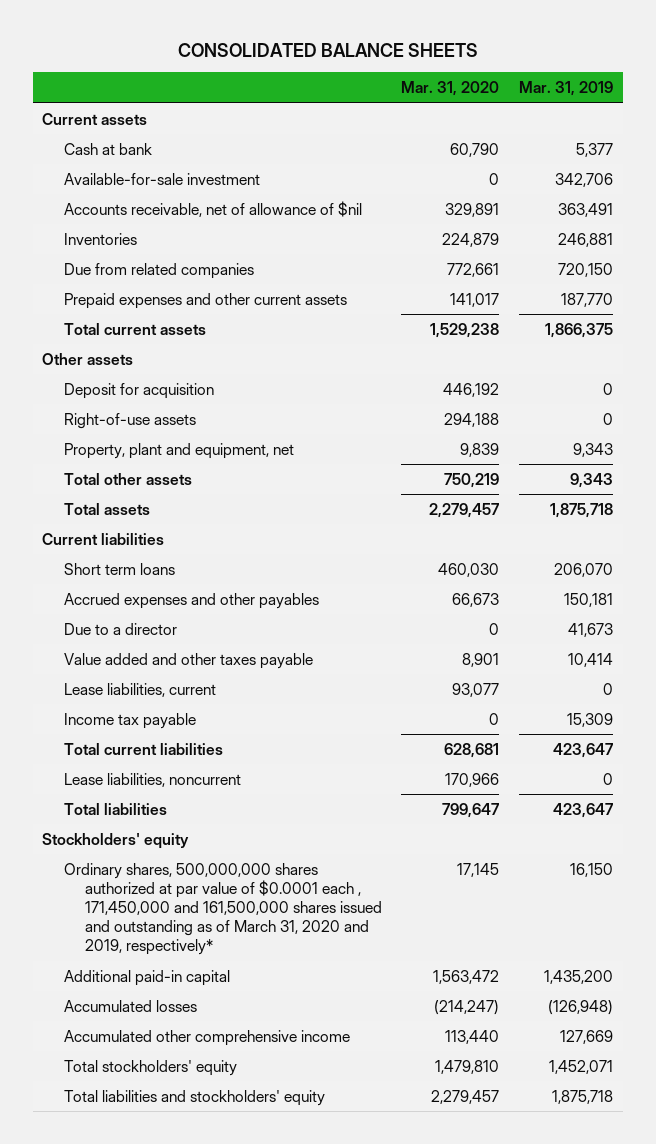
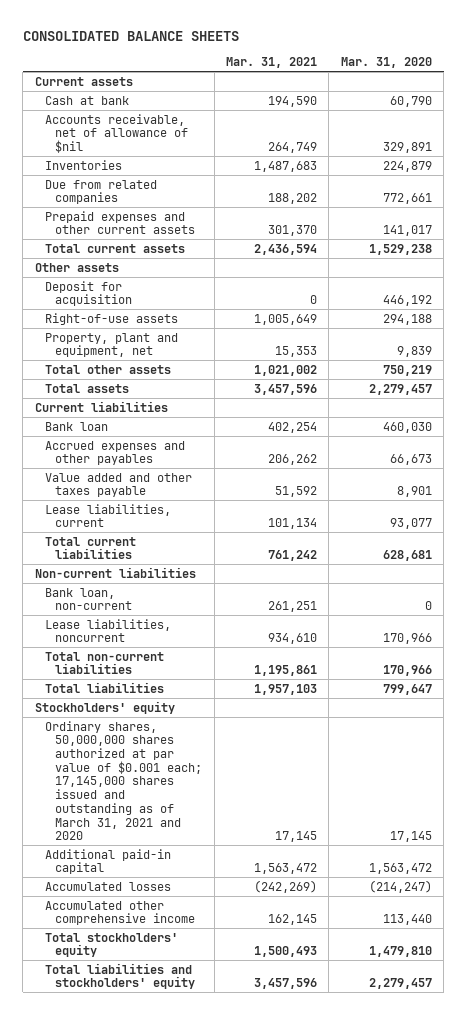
[519,81,614,97] Mar. 31, 2019 -> none
none -> [226,57,318,69] Mar. 31, 2021
[63,172,260,185] Available-for-sale investment -> none
[63,562,175,575] Short term loans -> [44,421,108,431] Bank loan
[63,622,177,635] Due to a director -> none
[63,712,196,729] Income tax payable -> none
none -> [34,566,196,578] Non-current liabilities
none -> [44,587,133,611] Bank loan, non-current
none -> [44,651,164,675] Total non-current liabilities
[63,862,382,956] Ordinary shares, 500,000,000 shares authorized at par value of $0.0001 each , 171,450,000 and 161,500,000 shares issued and outstanding as of March 31, 2020 and 2019, respectively* -> [44,720,203,841] Ordinary shares, 50,000,000 shares authorized at par value of $0.001 each; 17,145,000 shares issued and outstanding as of March 31, 2021 and 2020

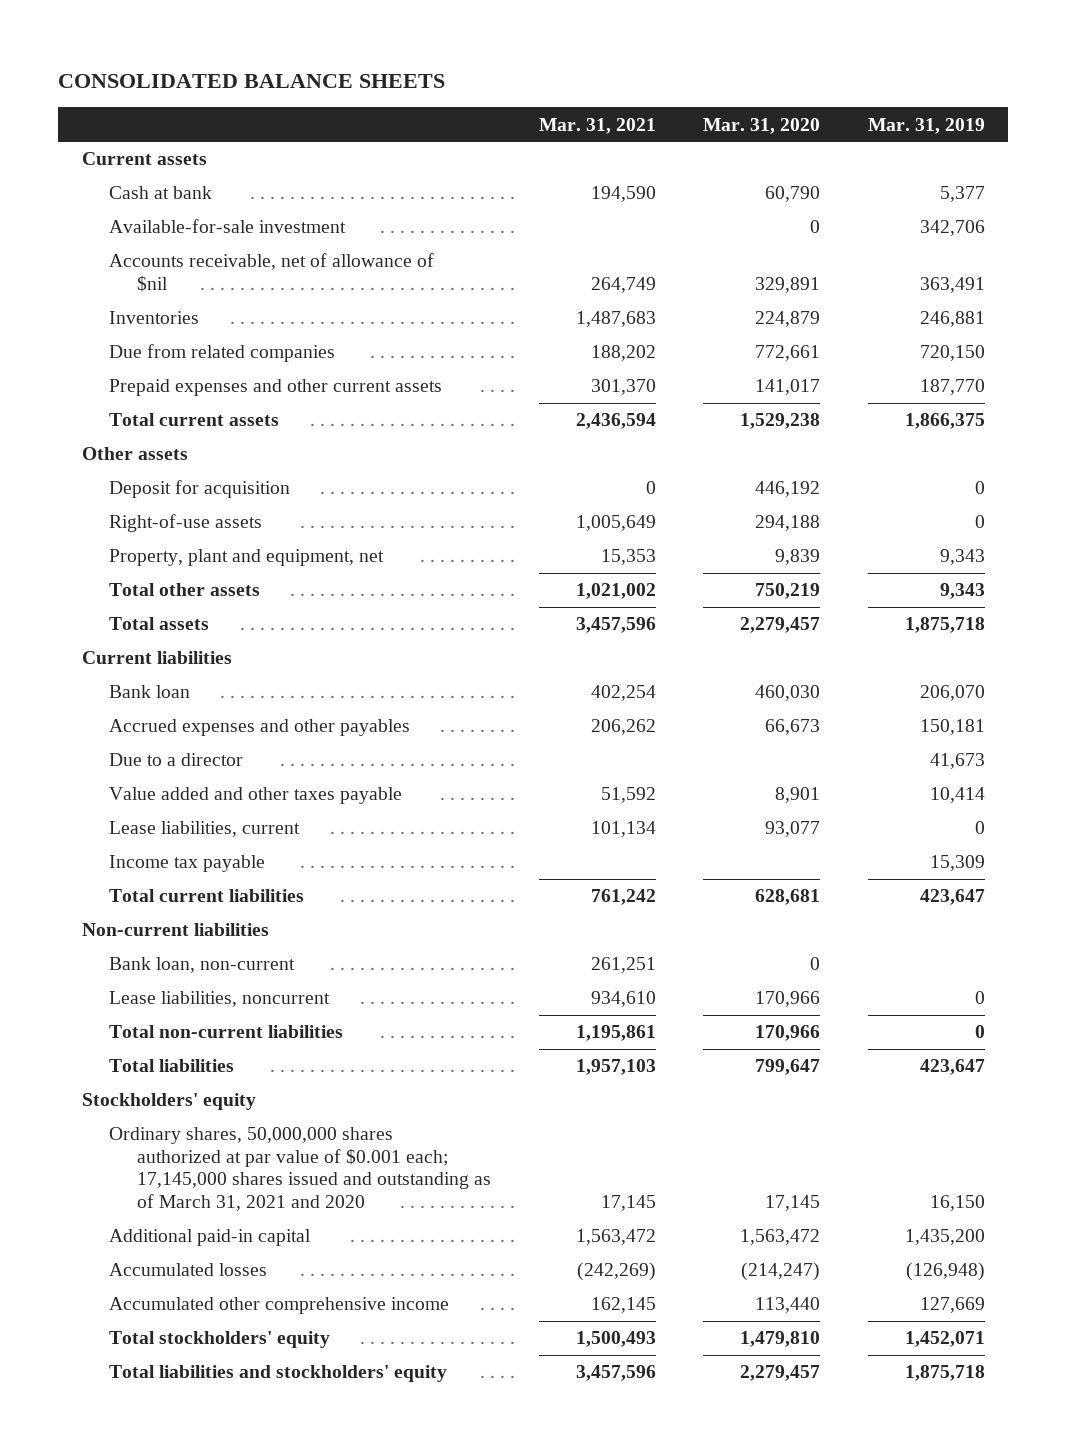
none -> [867,117,985,134] Mar. 31, 2019
none -> [109,219,347,234] Available-for-sale investment
none -> [109,753,244,767] Due to a director
none -> [109,855,266,873] Income tax payable

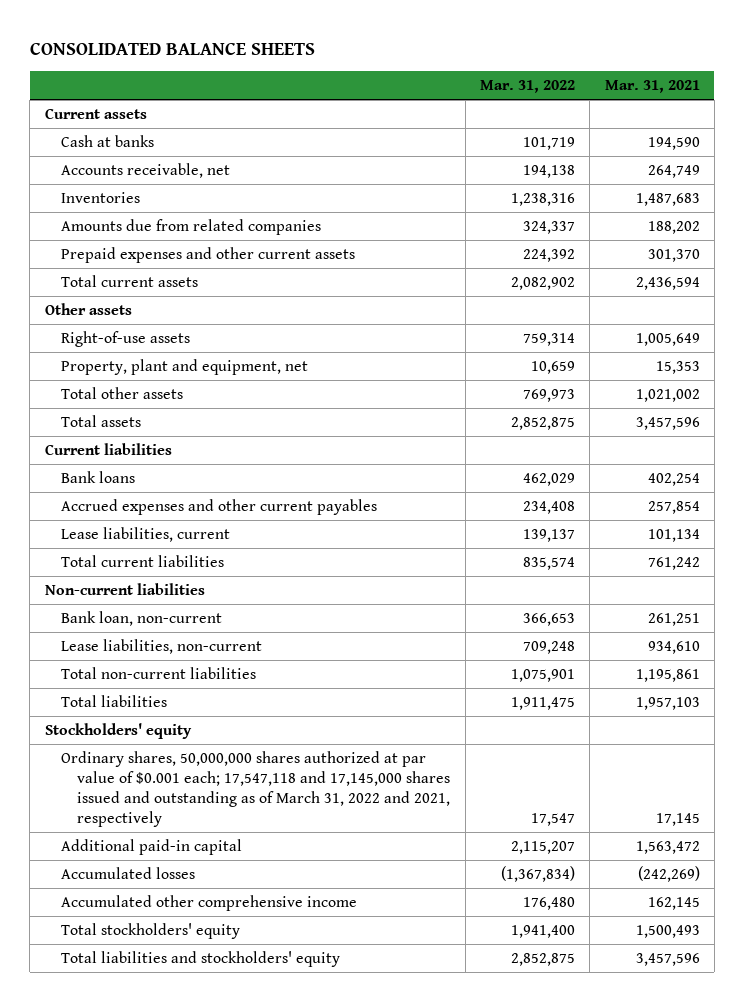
[703,117,821,134] Mar. 31, 2020 -> none
[867,117,985,134] Mar. 31, 2019 -> none
none -> [479,80,575,94] Mar. 31, 2022
[109,219,347,234] Available-for-sale investment -> none
[109,186,213,200] Cash at bank -> [60,135,154,148] Cash at banks
[109,253,435,292] Accounts receivable, net of allowance of $nil -> [60,163,230,179] Accounts receivable, net
[109,344,336,363] Due from related companies -> [60,219,321,236] Amounts due from related companies
[109,480,291,499] Deposit for acquisition -> none
[109,753,244,767] Due to a director -> none
[109,787,403,805] Value added and other taxes payable -> none
[109,685,191,699] Bank loan -> [60,471,135,484] Bank loans
[109,719,411,737] Accrued expenses and other payables -> [60,499,377,516] Accrued expenses and other current payables
[590,719,656,736] 206,262 -> [647,501,700,515] 257,854
[109,855,266,873] Income tax payable -> none
[109,991,331,1008] Lease liabilities, noncurrent -> [60,639,262,655] Lease liabilities, non-current
[109,1127,492,1212] Ordinary shares, 50,000,000 shares authorized at par value of $0.001 each; 17,145,000 shares issued and outstanding as of March 31, 2021 and 2020 -> [60,751,451,827] Ordinary shares, 50,000,000 shares authorized at par value of $0.001 each; 17,547,118 and 17,145,000 shares issued and outstanding as of March 31, 2022 and 2021, respectively

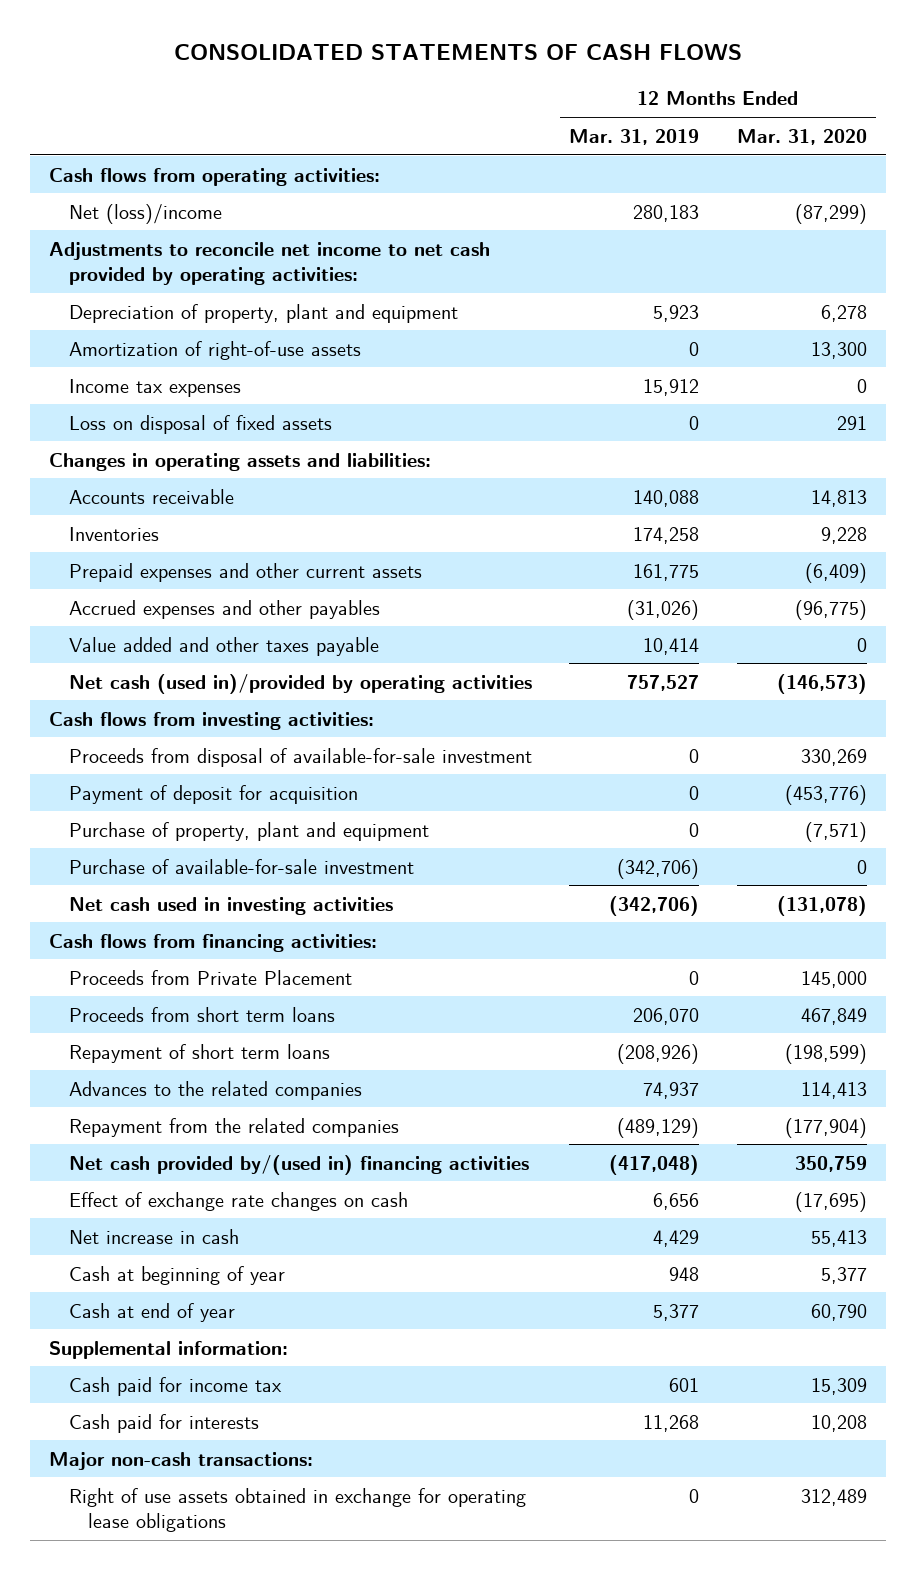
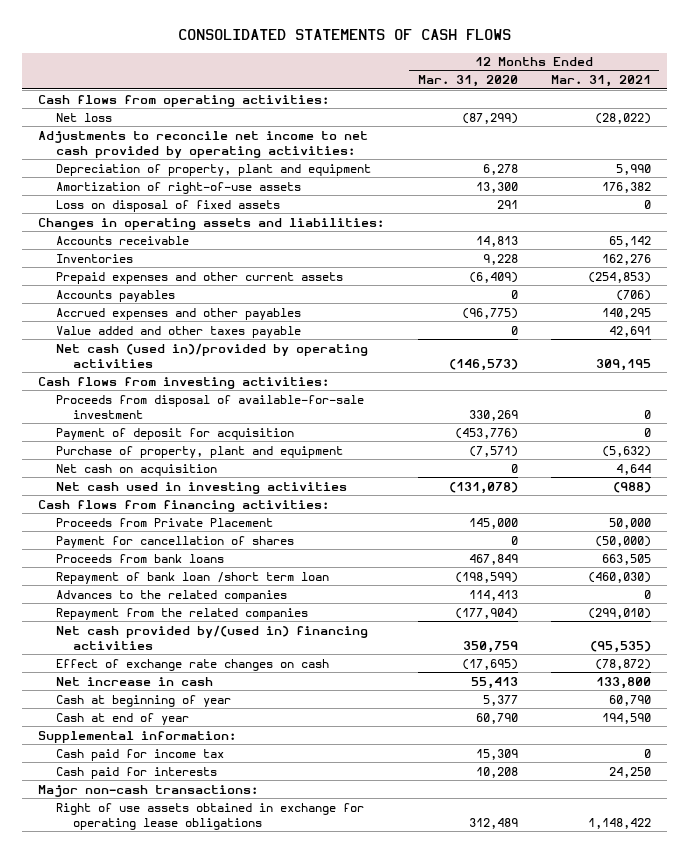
[569,128,700,145] Mar. 31, 2019 -> none
none -> [550,75,651,88] Mar. 31, 2021
[68,203,222,224] Net (loss)/income -> [55,112,112,122] Net loss
[68,378,241,397] Income tax expenses -> none
none -> [55,289,175,302] Accounts payables
[68,858,414,874] Purchase of available-for-sale investment -> none
none -> [55,463,217,476] Net cash on acquisition
none -> [55,535,294,548] Payment for cancellation of shares
[68,1006,335,1022] Proceeds from short term loans -> [55,553,224,563] Proceeds from bank loans
[68,1043,330,1063] Repayment of short term loans -> [55,571,329,584] Repayment of bank loan /short term loan

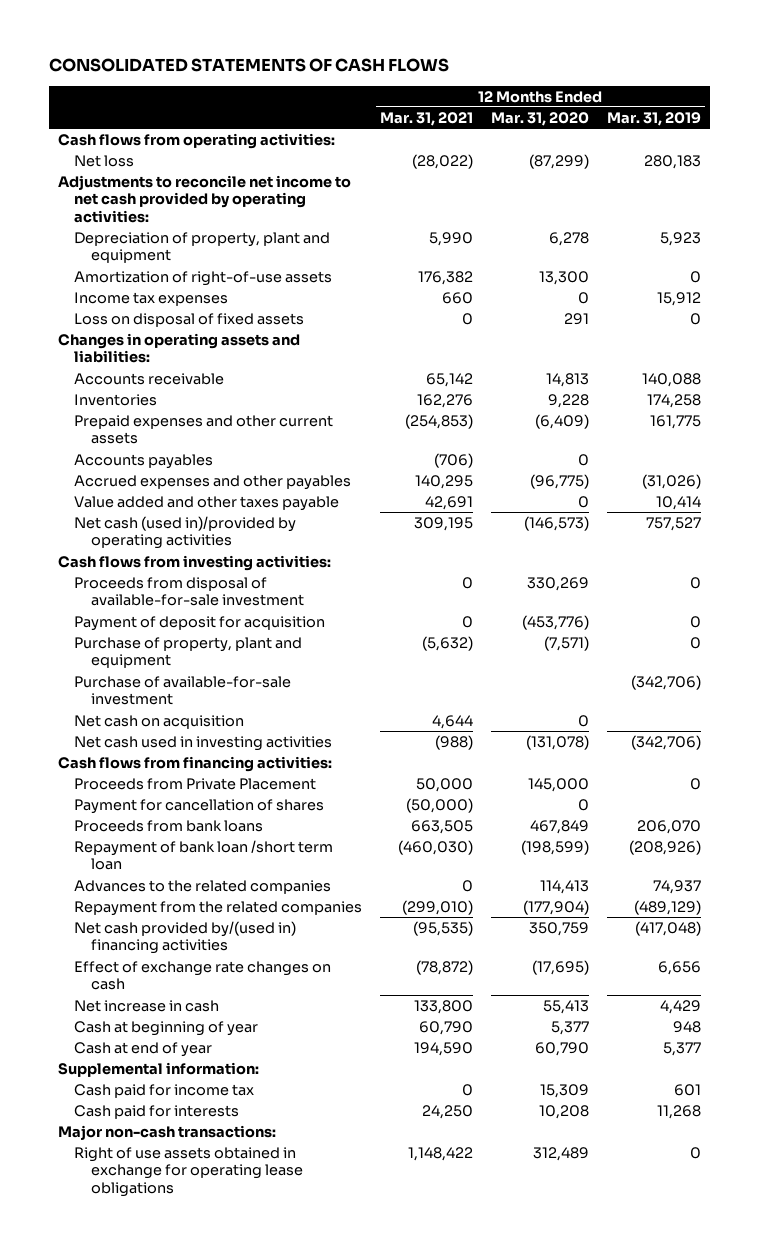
none -> [606,111,701,126] Mar. 31, 2019
none -> [74,291,229,306] Income tax expenses
none -> [74,675,292,706] Purchase of available-for-sale investment

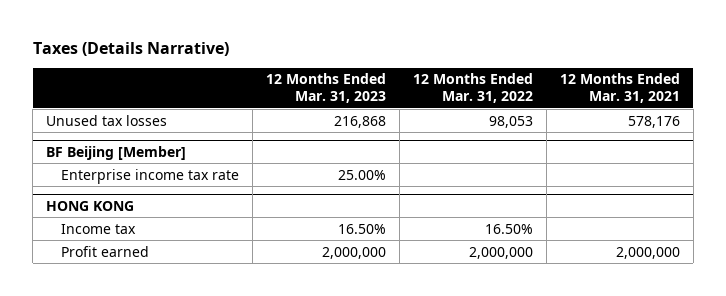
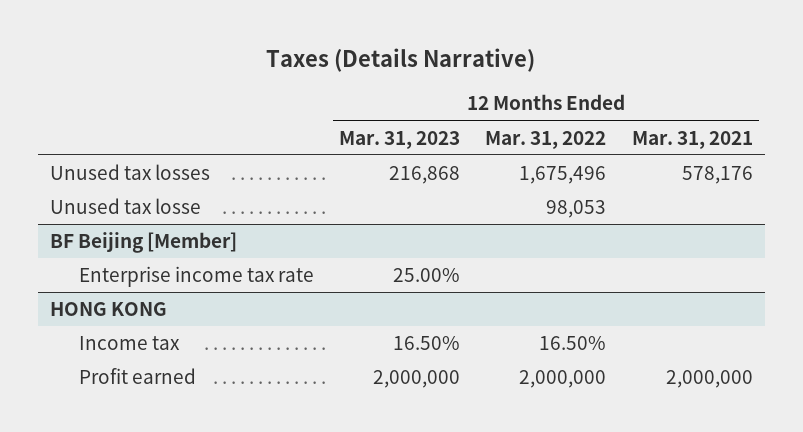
[489,115,534,128] 98,053 -> [519,166,607,185] 1,675,496
none -> [50,198,202,215] Unused tax losse

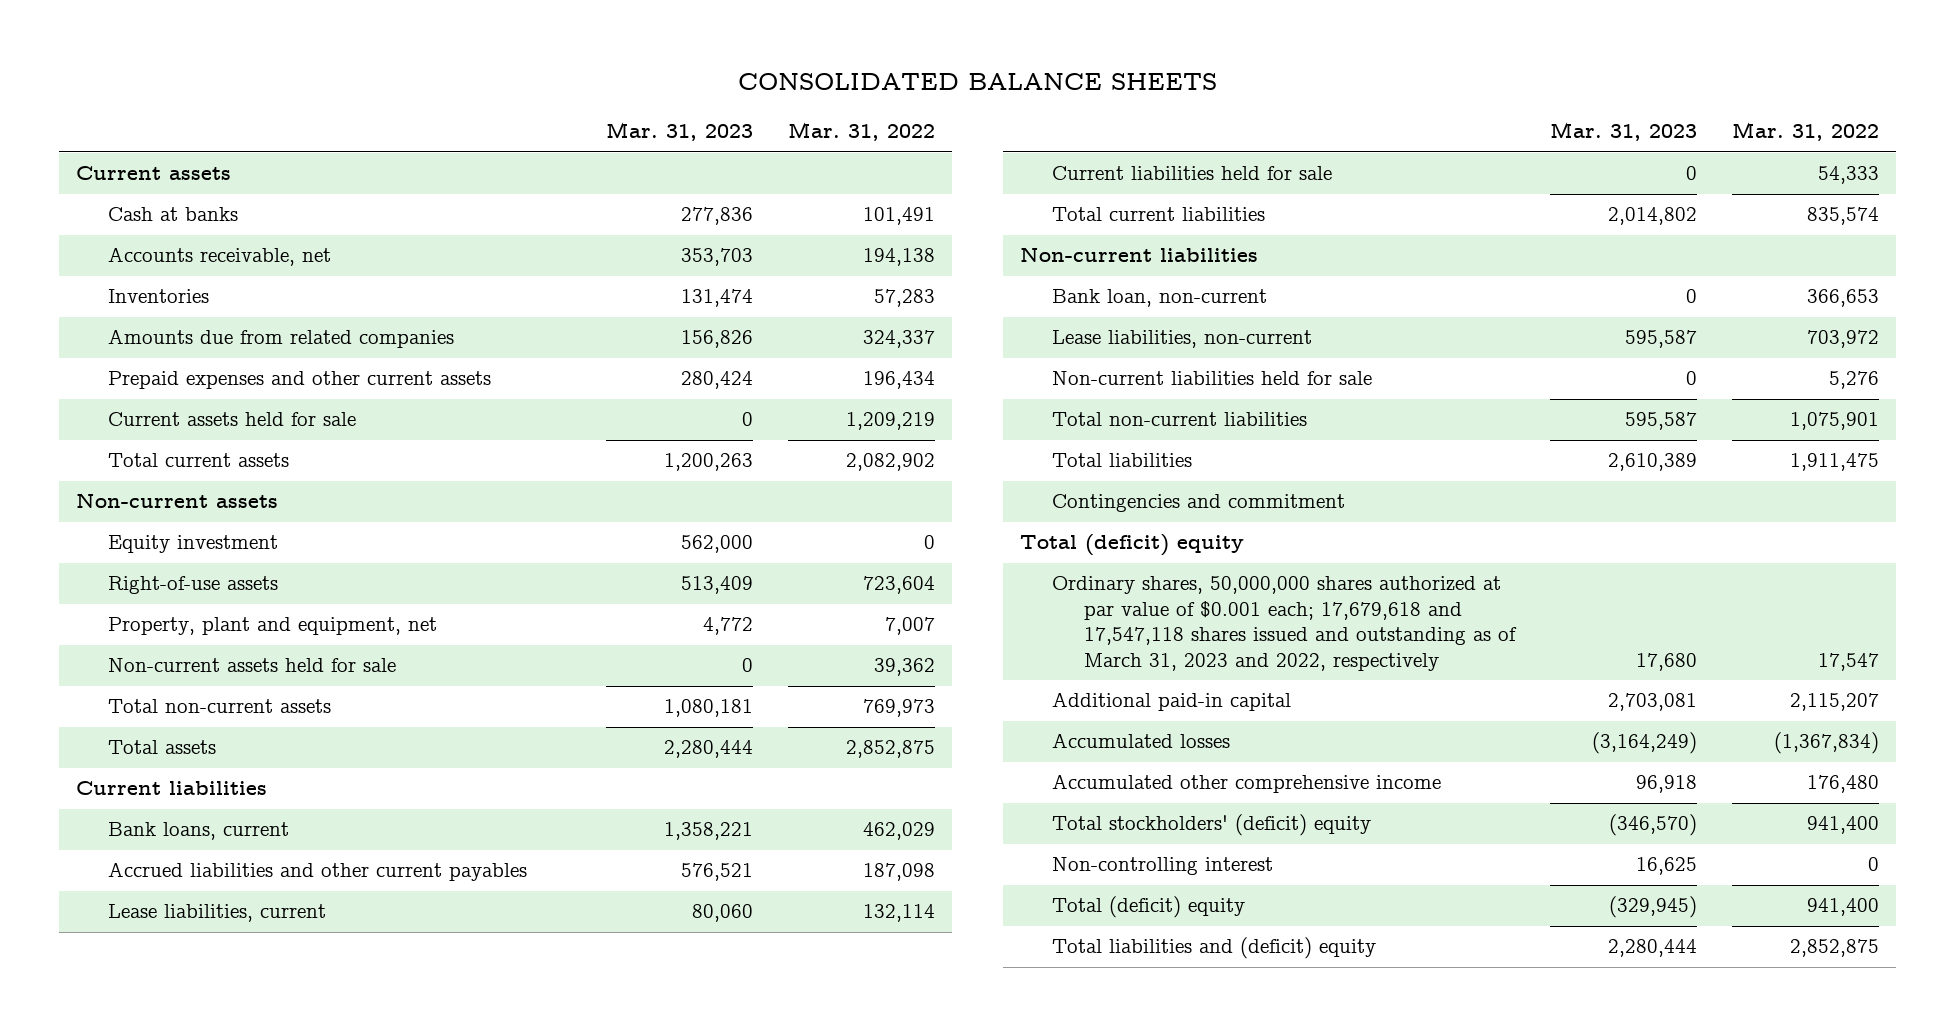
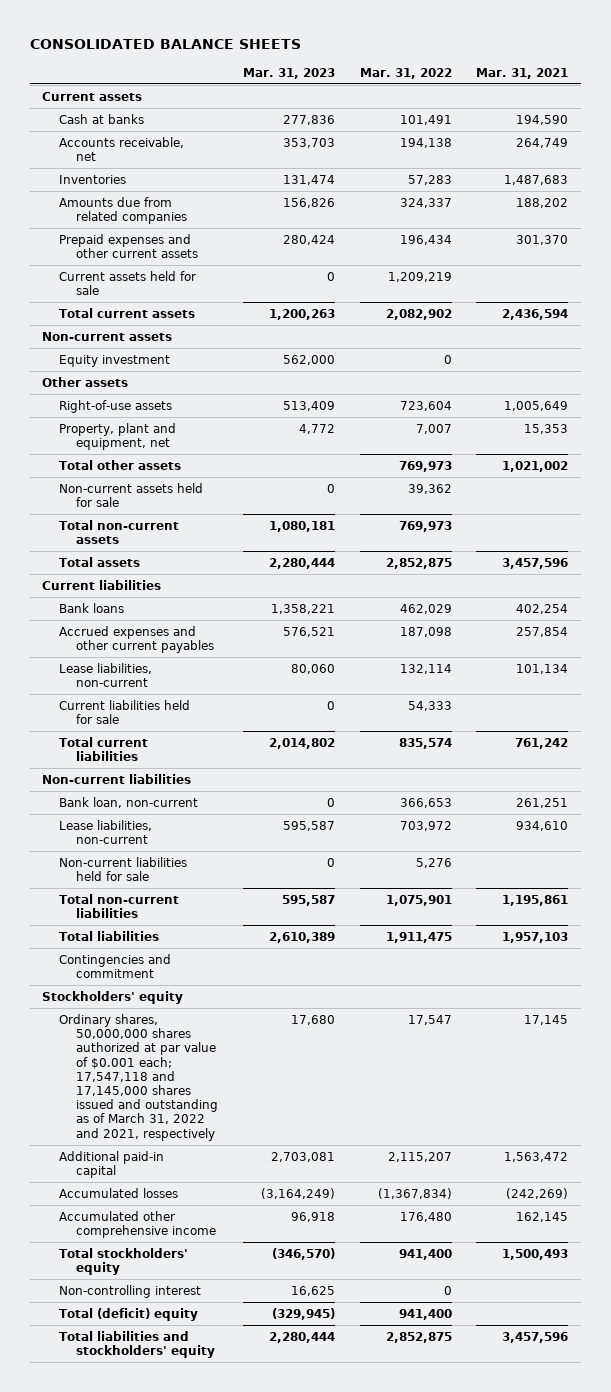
none -> [476,67,569,79] Mar. 31, 2021
none -> [42,377,129,388] Other assets
none -> [59,460,182,471] Total other assets
[108,822,290,841] Bank loans, current -> [59,603,125,614] Bank loans
[108,862,528,882] Accrued liabilities and other current payables -> [59,626,215,654] Accrued expenses and other current payables
[108,904,327,923] Lease liabilities, current -> [59,663,153,688] Lease liabilities, non-current
[1020,534,1245,557] Total (deficit) equity -> [42,991,184,1005] Stockholders' equity
[1052,576,1518,671] Ordinary shares, 50,000,000 shares authorized at par value of $0.001 each; 17,679,618 and 17,547,118 shares issued and outstanding as of March 31, 2023 and 2022, respectively -> [59,1014,219,1141] Ordinary shares, 50,000,000 shares authorized at par value of $0.001 each; 17,547,118 and 17,145,000 shares issued and outstanding as of March 31, 2022 and 2021, respectively
[1052,814,1372,837] Total stockholders' (deficit) equity -> [59,1248,189,1276] Total stockholders' equity
[1052,937,1377,960] Total liabilities and (deficit) equity -> [59,1331,216,1359] Total liabilities and stockholders' equity

